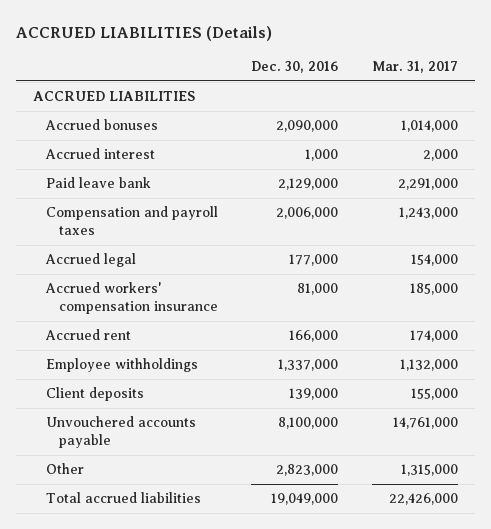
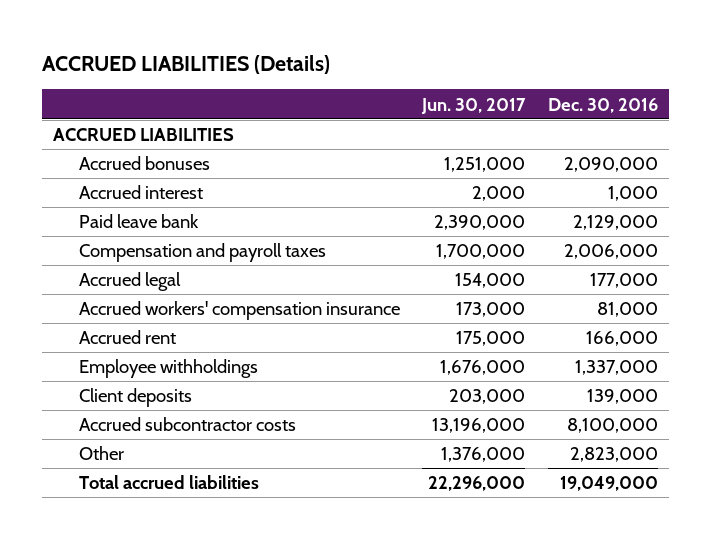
[372,61,459,74] Mar. 31, 2017 -> none
none -> [421,97,527,114] Jun. 30, 2017
[45,416,196,449] Unvouchered accounts payable -> none
none -> [78,417,296,432] Accrued subcontractor costs

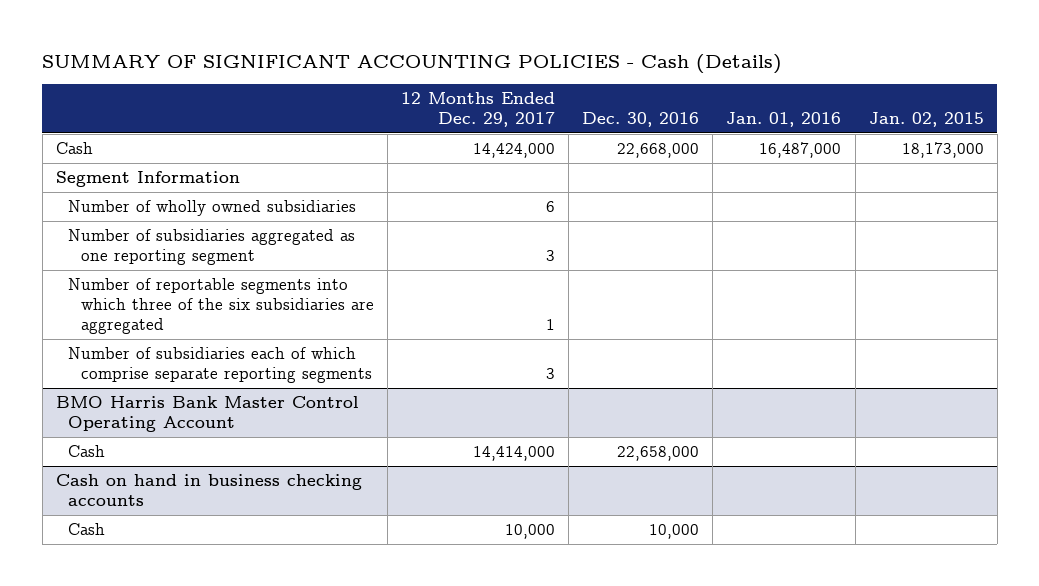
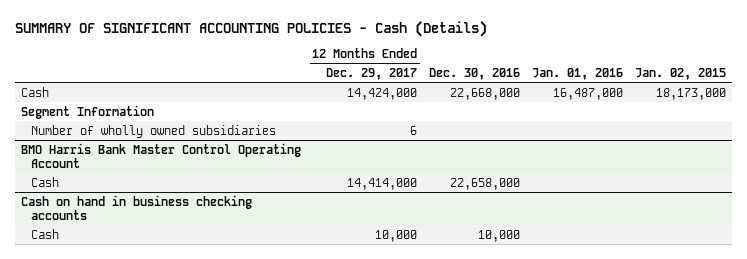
[68,229,356,266] Number of subsidiaries aggregated as one reporting segment -> none
[68,278,375,334] Number of reportable segments into which three of the six subsidiaries are aggregated -> none
[68,347,373,384] Number of subsidiaries each of which comprise separate reporting segments -> none

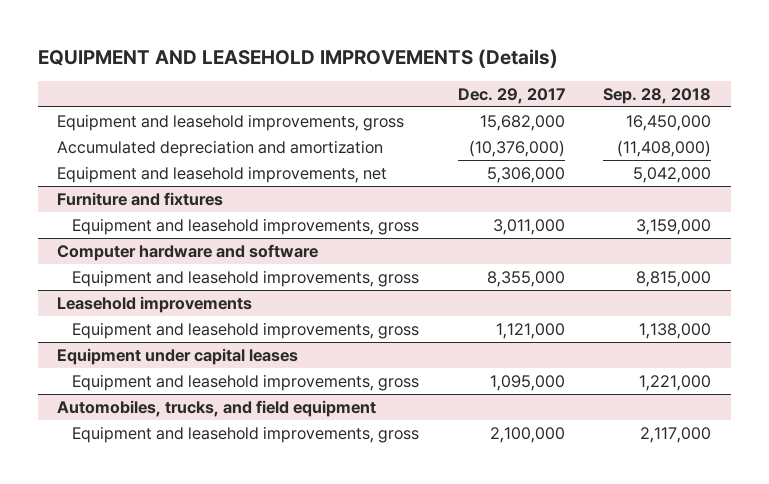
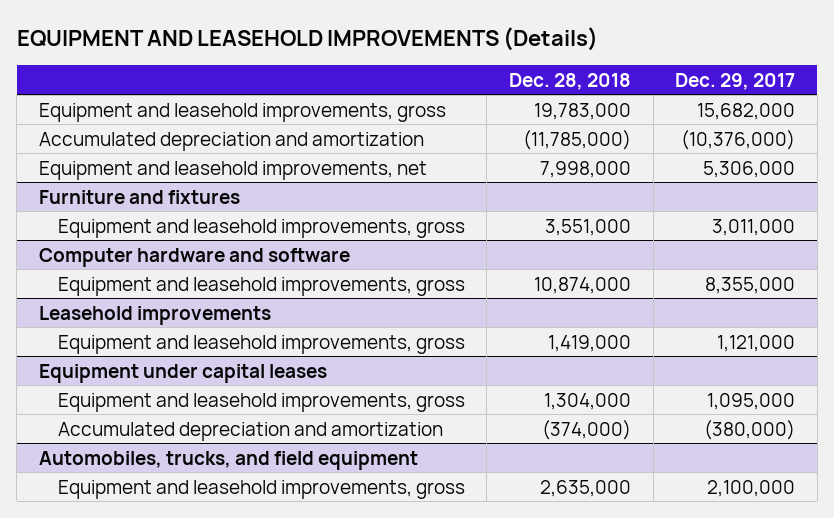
[603,87,712,104] Sep. 28, 2018 -> none
none -> [509,72,632,90] Dec. 28, 2018
none -> [57,421,443,441] Accumulated depreciation and amortization

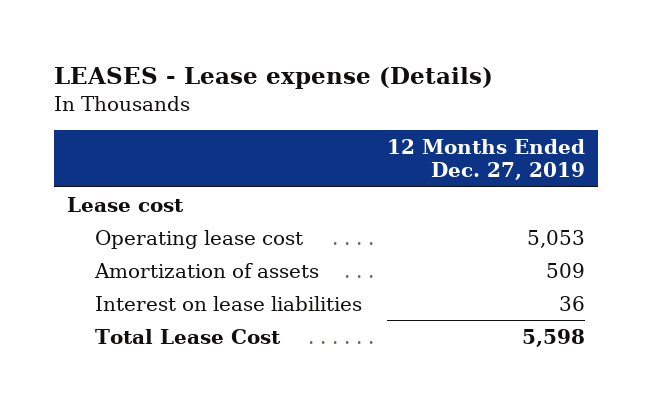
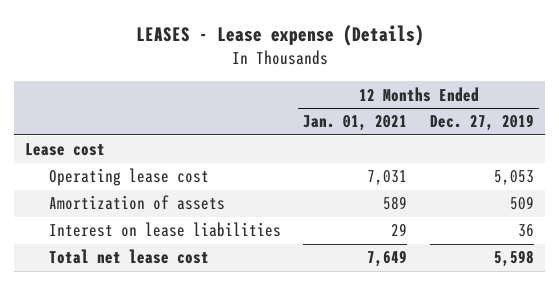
none -> [303,115,408,132] Jan. 01, 2021
[94,328,281,344] Total Lease Cost -> [49,249,210,265] Total net lease cost

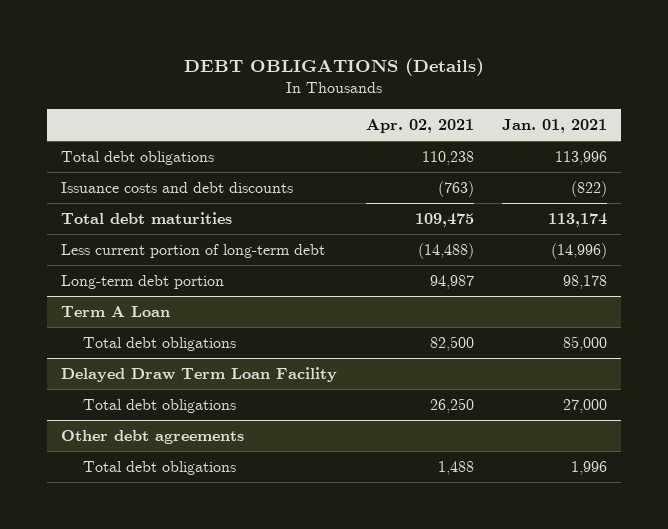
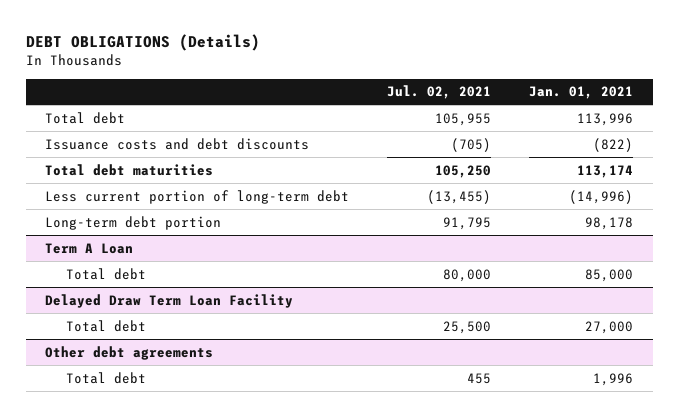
[365,119,474,134] Apr. 02, 2021 -> none
none -> [387,85,492,100] Jul. 02, 2021
[61,151,215,166] Total debt obligations -> [44,111,125,124] Total debt
[83,337,237,352] Total debt obligations -> [66,267,147,280] Total debt
[83,399,237,414] Total debt obligations -> [66,319,147,332] Total debt
[83,461,237,476] Total debt obligations -> [66,371,147,384] Total debt

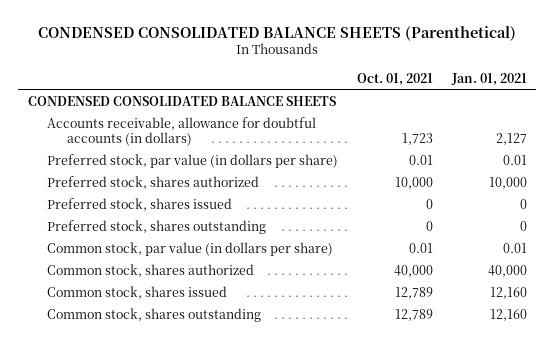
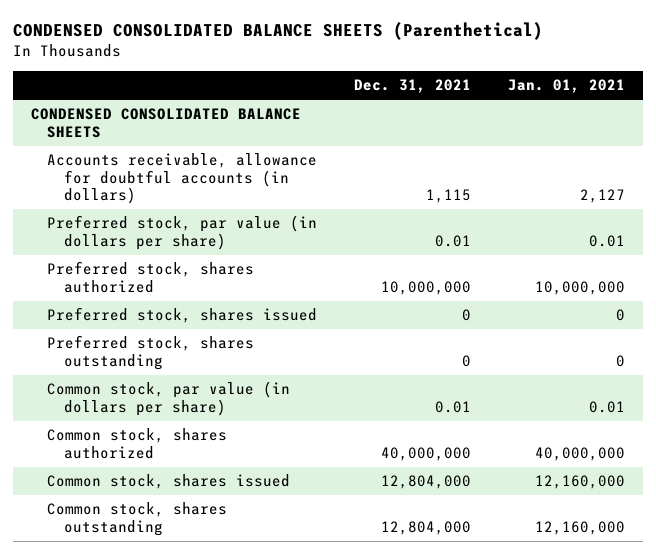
[357,72,434,86] Oct. 01, 2021 -> none
none -> [354,79,472,94] Dec. 31, 2021
[488,176,527,189] 10,000 -> [534,280,625,295] 10,000,000
[487,264,527,277] 40,000 -> [534,446,625,461] 40,000,000
[489,286,527,299] 12,160 -> [534,475,625,490] 12,160,000
[489,308,527,321] 12,160 -> [534,520,625,535] 12,160,000

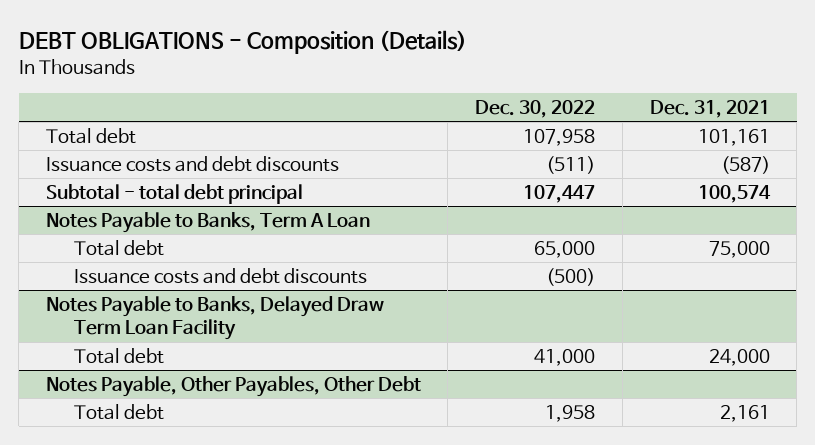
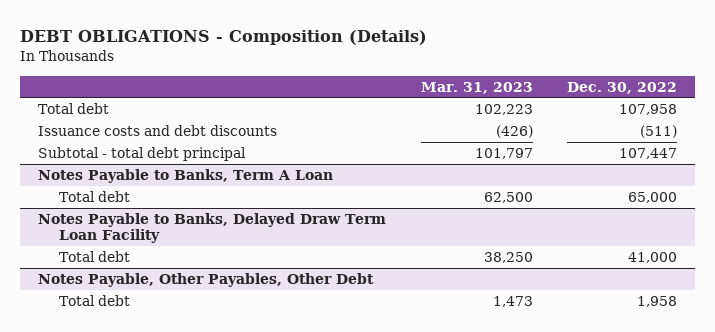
[649,99,770,118] Dec. 31, 2021 -> none
none -> [420,81,533,94] Mar. 31, 2023
[74,268,368,285] Issuance costs and debt discounts -> none

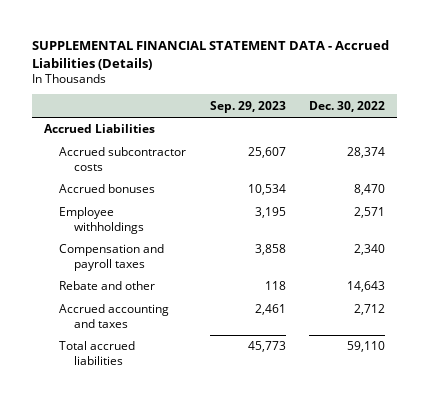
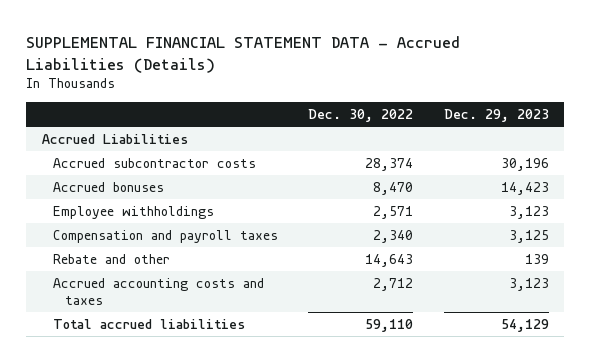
[209,100,286,113] Sep. 29, 2023 -> none
none -> [443,108,549,122] Dec. 29, 2023
[58,304,169,328] Accrued accounting and taxes -> [53,277,265,305] Accrued accounting costs and taxes

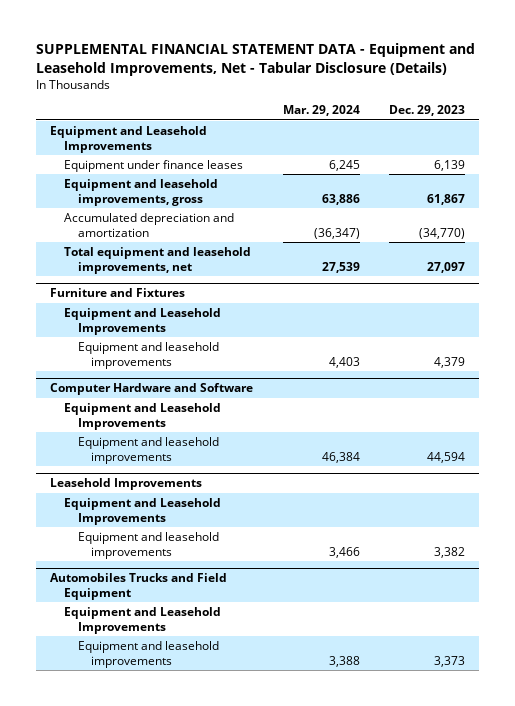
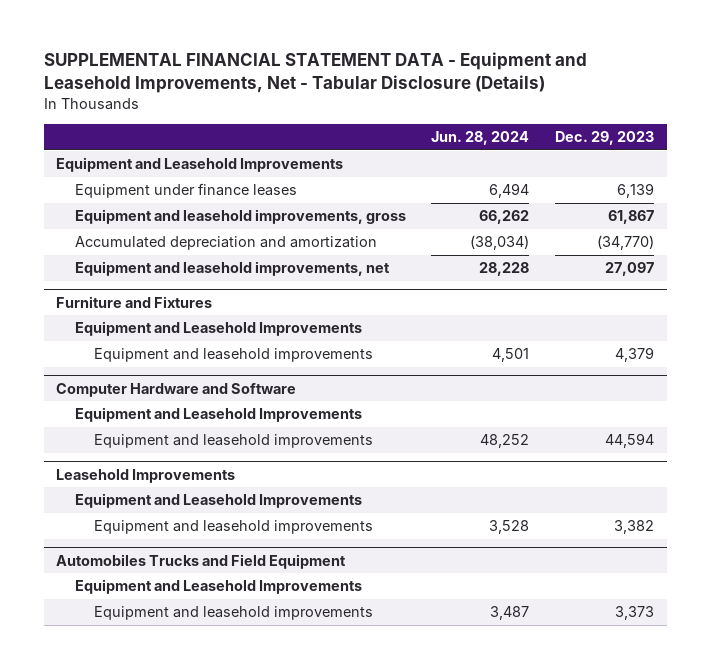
[282,105,360,117] Mar. 29, 2024 -> none
none -> [431,131,530,146] Jun. 28, 2024
[64,246,252,274] Total equipment and leasehold improvements, net -> [74,261,390,277] Equipment and leasehold improvements, net

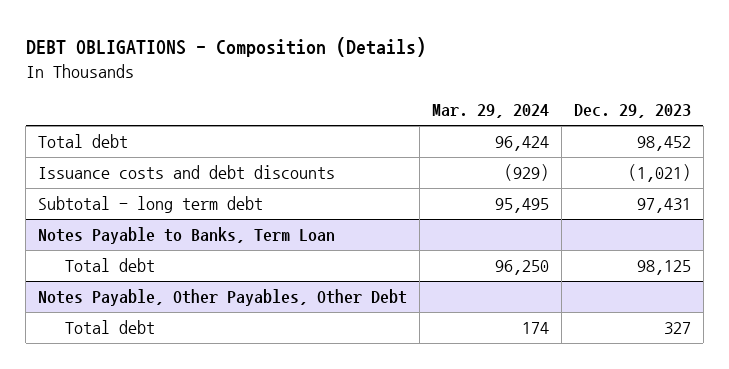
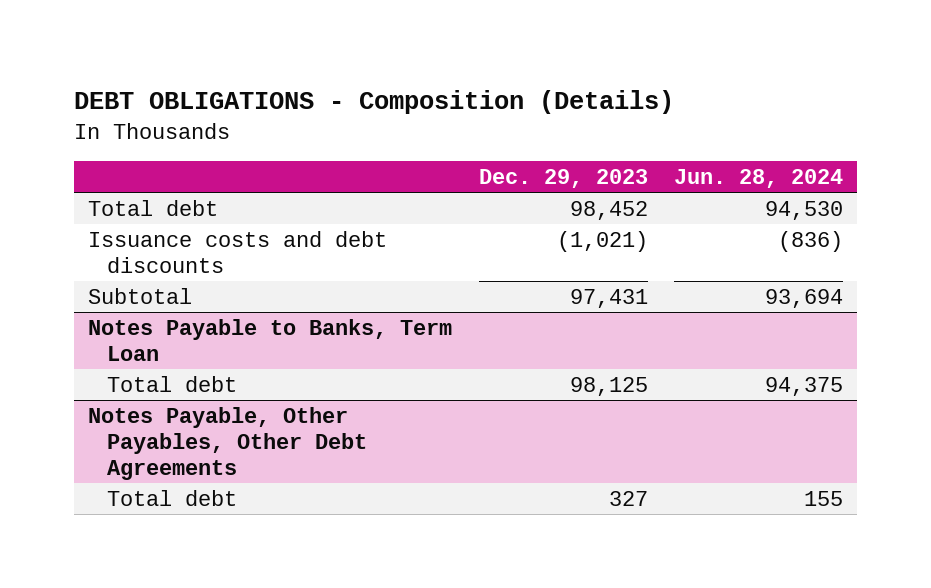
[432,104,550,119] Mar. 29, 2024 -> none
none -> [674,168,844,188] Jun. 28, 2024
[38,196,264,214] Subtotal - long term debt -> [87,287,192,304] Subtotal
[38,289,408,307] Notes Payable, Other Payables, Other Debt -> [87,406,368,481] Notes Payable, Other Payables, Other Debt Agreements

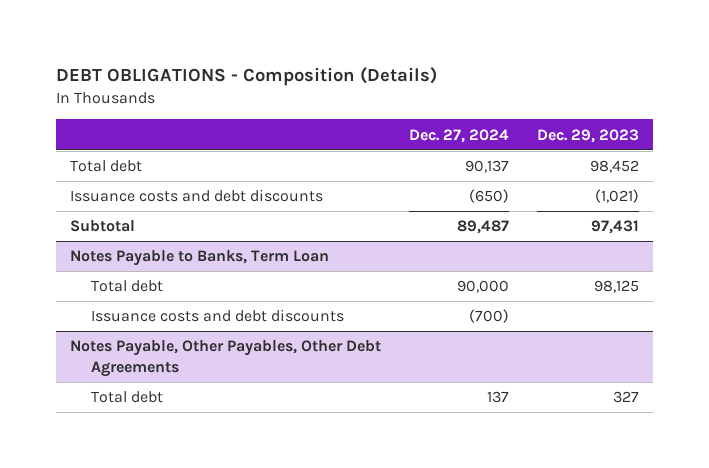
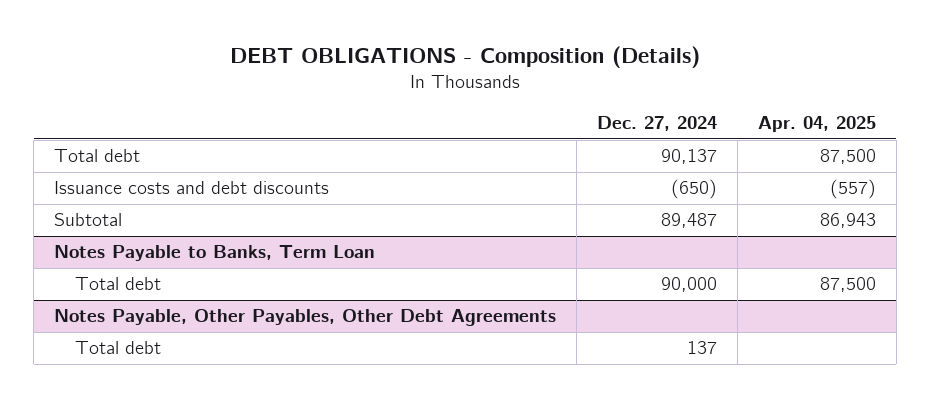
[537,128,640,143] Dec. 29, 2023 -> none
none -> [757,116,876,133] Apr. 04, 2025
[90,309,344,323] Issuance costs and debt discounts -> none

